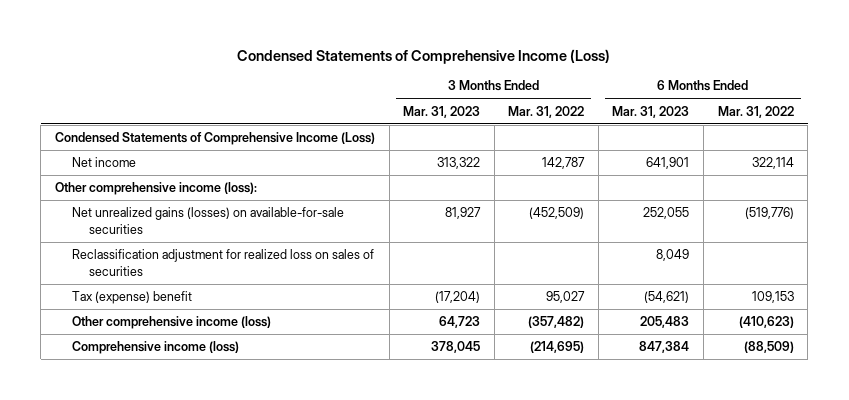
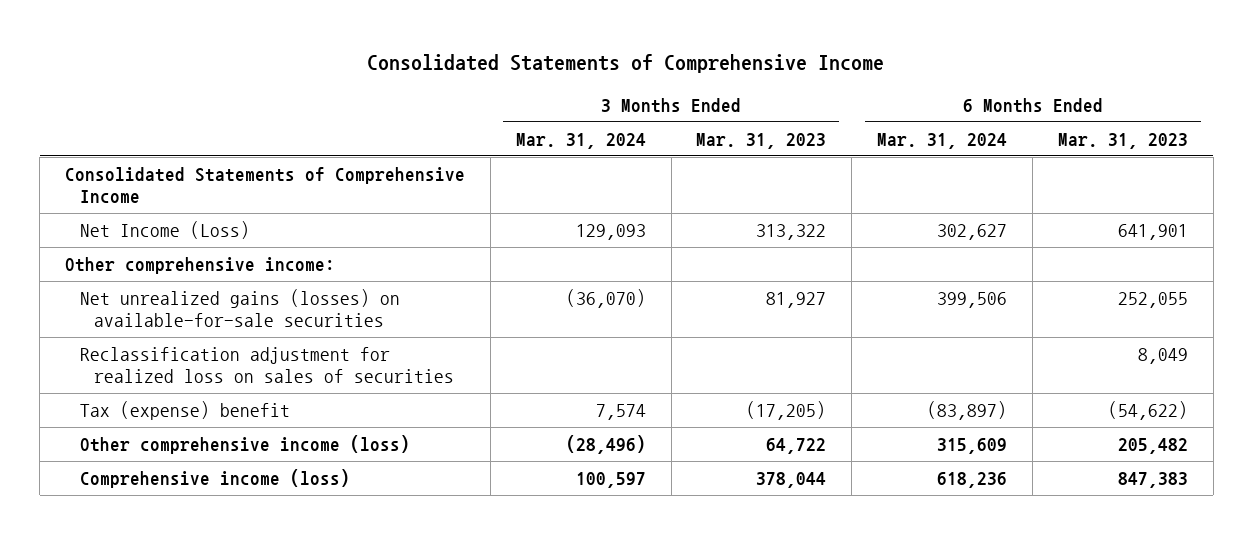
[237,48,611,64] Condensed Statements of Comprehensive Income (Loss) -> [367,53,885,73] Consolidated Statements of Comprehensive Income
[508,105,585,118] Mar. 31, 2022 -> none
[717,105,794,118] Mar. 31, 2022 -> none
none -> [515,132,646,149] Mar. 31, 2024
none -> [877,132,1008,149] Mar. 31, 2024
[55,132,376,146] Condensed Statements of Comprehensive Income (Loss) -> [65,167,466,205] Consolidated Statements of Comprehensive Income
[71,157,136,168] Net income -> [79,221,250,240] Net Income (Loss)
[55,182,258,196] Other comprehensive income (loss): -> [65,257,336,275] Other comprehensive income:
[435,291,481,304] (17,204) -> [746,401,827,421] (17,205)
[644,291,690,304] (54,621) -> [1107,401,1188,421] (54,622)
[439,316,481,329] 64,723 -> [766,438,827,455] 64,722
[640,316,690,329] 205,483 -> [1117,438,1188,455] 205,482
[431,341,481,354] 378,045 -> [756,472,827,489] 378,044
[639,341,690,354] 847,384 -> [1117,472,1188,489] 847,383

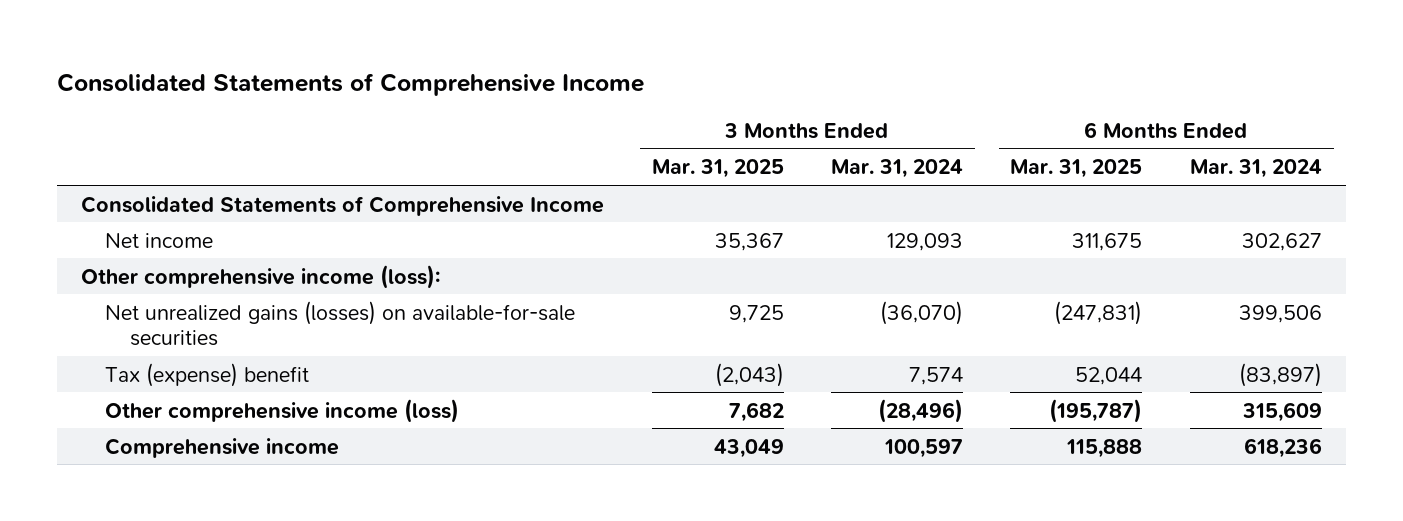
[696,132,827,149] Mar. 31, 2023 -> none
[1057,132,1188,149] Mar. 31, 2023 -> none
none -> [651,159,784,179] Mar. 31, 2025
none -> [1010,159,1143,179] Mar. 31, 2025
[79,221,250,240] Net Income (Loss) -> [105,232,214,248] Net income
[65,257,336,275] Other comprehensive income: -> [81,264,441,289] Other comprehensive income (loss):
[79,347,455,384] Reclassification adjustment for realized loss on sales of securities -> none
[79,469,350,489] Comprehensive income (loss) -> [105,437,340,458] Comprehensive income

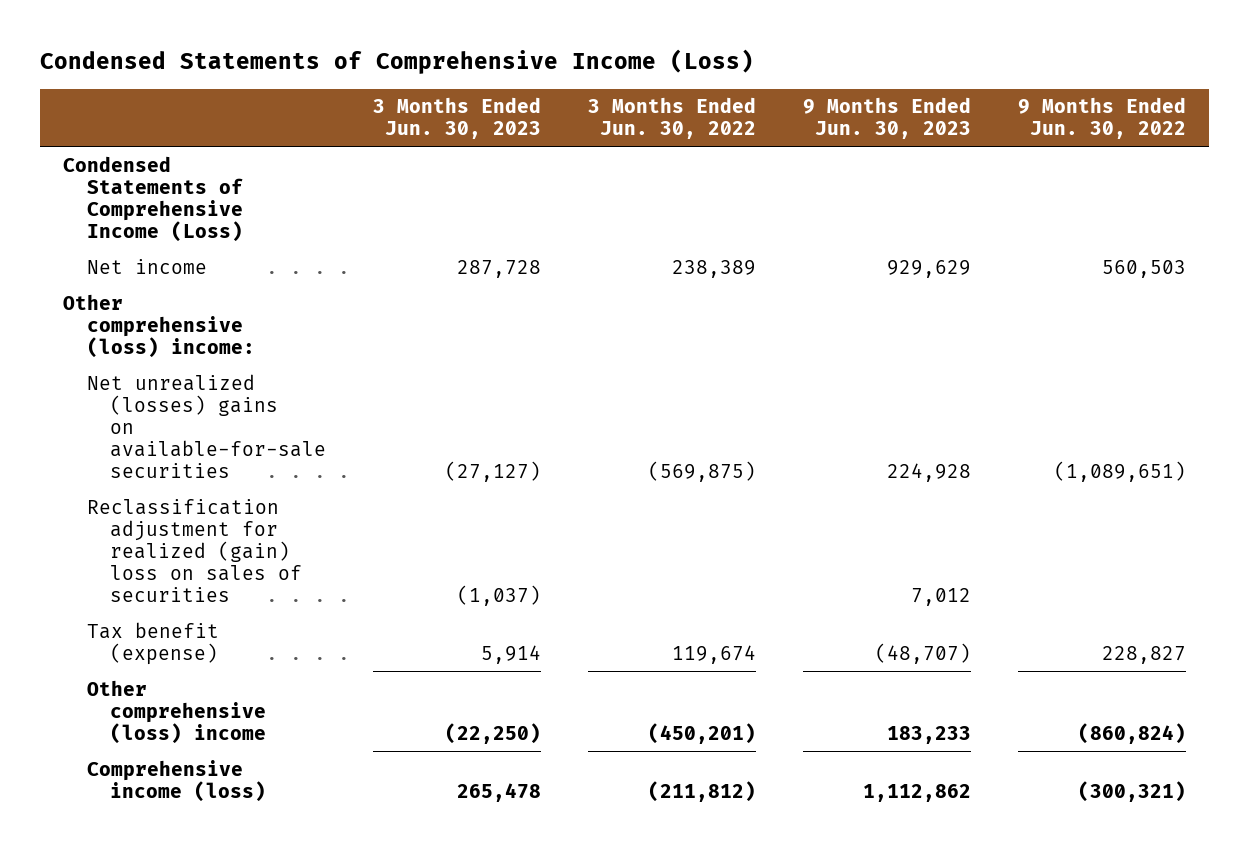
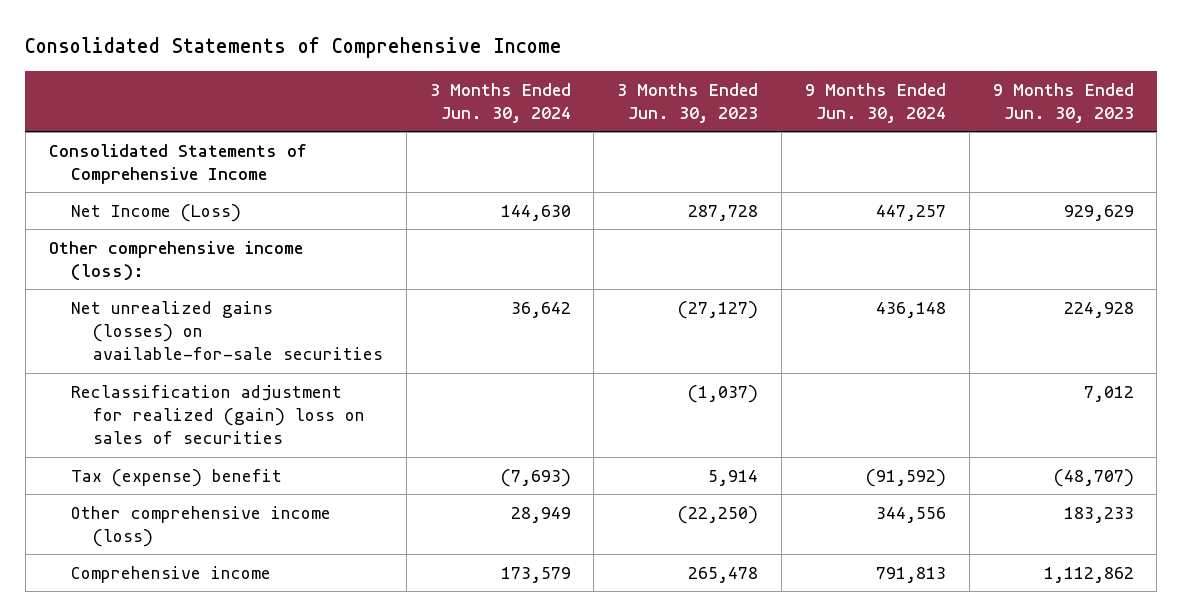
[39,49,754,75] Condensed Statements of Comprehensive Income (Loss) -> [25,37,563,59] Consolidated Statements of Comprehensive Income
[587,97,756,140] 3 Months Ended Jun. 30, 2022 -> none
[1017,97,1186,140] 9 Months Ended Jun. 30, 2022 -> none
none -> [429,82,571,124] 3 Months Ended Jun. 30, 2024
none -> [804,82,946,124] 9 Months Ended Jun. 30, 2024
[63,155,243,242] Condensed Statements of Comprehensive Income (Loss) -> [48,143,307,184] Consolidated Statements of Comprehensive Income
[86,258,207,274] Net income -> [70,203,241,222] Net Income (Loss)
[63,293,255,358] Other comprehensive (loss) income: -> [48,240,303,281] Other comprehensive income (loss):
[86,373,327,479] Net unrealized (losses) gains on available-for-sale securities -> [70,300,383,361] Net unrealized gains (losses) on available-for-sale securities
[86,621,219,665] Tax benefit (expense) -> [70,468,282,487] Tax (expense) benefit
[86,679,267,744] Other comprehensive (loss) income -> [70,505,331,547] Other comprehensive income (loss)
[86,759,267,802] Comprehensive income (loss) -> [70,565,271,583] Comprehensive income

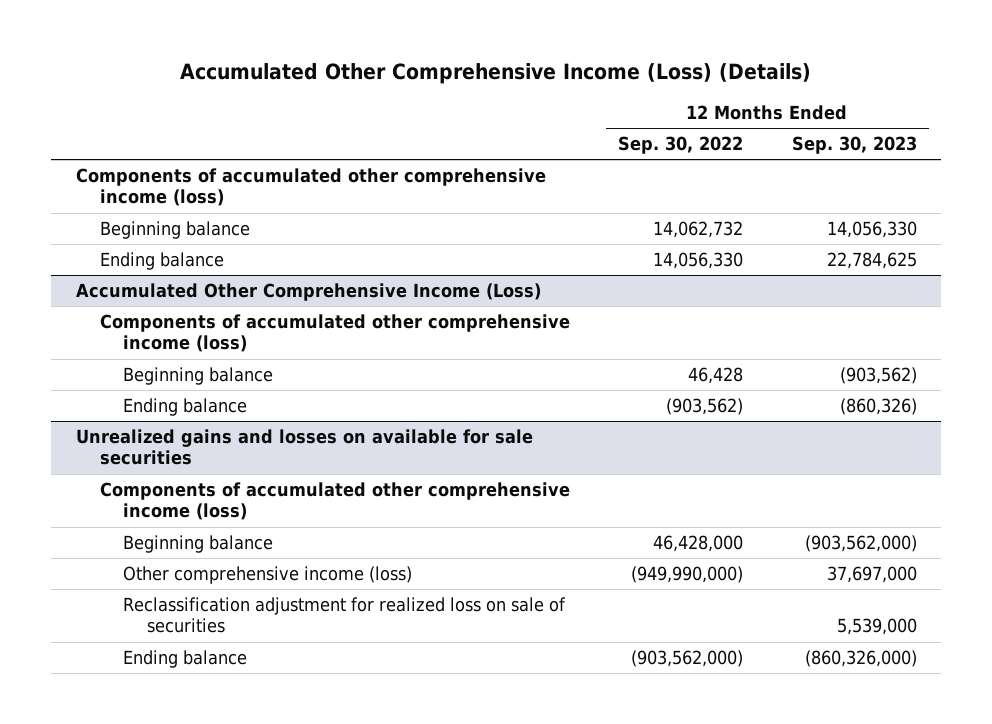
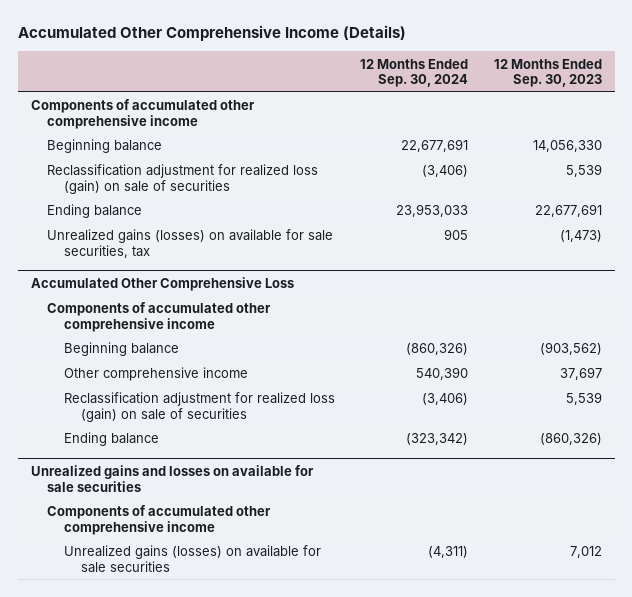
[180,63,812,85] Accumulated Other Comprehensive Income (Loss) (Details) -> [17,25,406,42] Accumulated Other Comprehensive Income (Details)
[618,136,744,155] Sep. 30, 2022 -> none
none -> [360,58,469,88] 12 Months Ended Sep. 30, 2024
[75,168,546,207] Components of accumulated other comprehensive income (loss) -> [30,99,255,129] Components of accumulated other comprehensive income
none -> [47,164,319,194] Reclassification adjustment for realized loss (gain) on sale of securities
[826,252,917,270] 22,784,625 -> [534,204,602,218] 22,677,691
none -> [47,229,334,258] Unrealized gains (losses) on available for sale securities, tax
[75,283,541,302] Accumulated Other Comprehensive Income (Loss) -> [30,277,294,292] Accumulated Other Comprehensive Loss
[99,314,570,353] Components of accumulated other comprehensive income (loss) -> [47,302,272,332] Components of accumulated other comprehensive income
none -> [63,367,248,382] Other comprehensive income
none -> [63,392,335,422] Reclassification adjustment for realized loss (gain) on sale of securities
[123,535,274,554] Beginning balance -> none
[123,566,413,585] Other comprehensive income (loss) -> none
[123,597,567,634] Reclassification adjustment for realized loss on sale of securities -> none
[123,650,248,669] Ending balance -> none
[99,482,570,521] Components of accumulated other comprehensive income (loss) -> [47,505,272,535] Components of accumulated other comprehensive income
none -> [63,545,321,573] Unrealized gains (losses) on available for sale securities

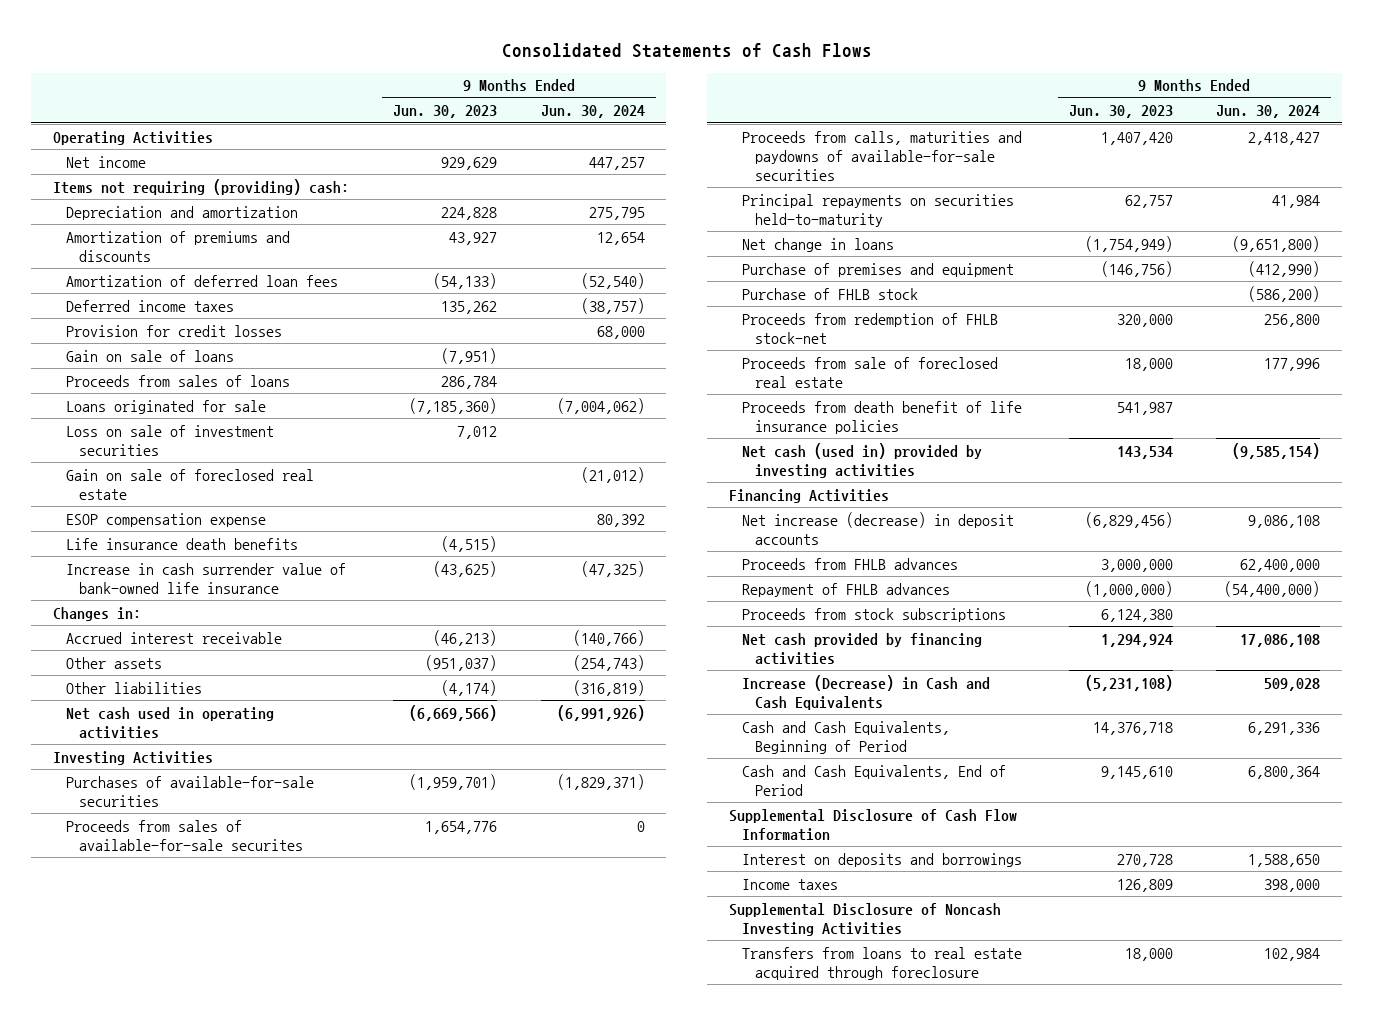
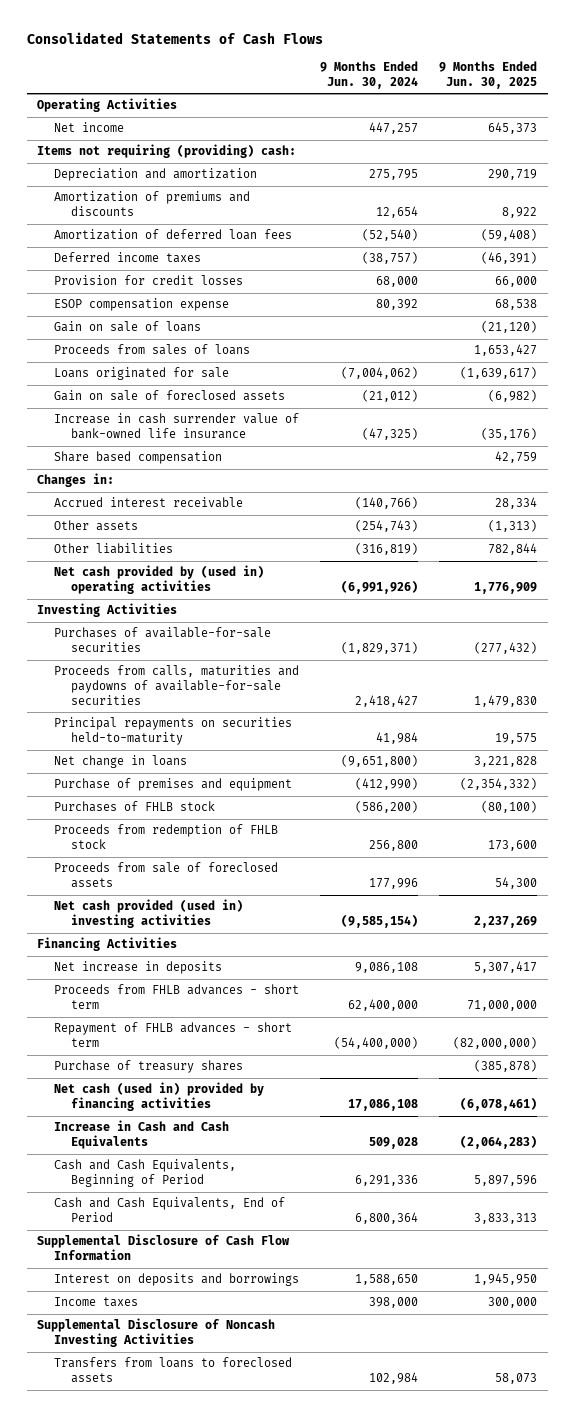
[392,105,497,119] Jun. 30, 2023 -> none
none -> [439,61,538,90] 9 Months Ended Jun. 30, 2025
[66,512,267,527] ESOP compensation expense -> [53,298,229,312] ESOP compensation expense
[66,424,275,456] Loss on sale of investment securities -> none
[66,537,299,550] Life insurance death benefits -> none
[66,468,315,500] Gain on sale of foreclosed real estate -> [53,390,285,402] Gain on sale of foreclosed assets
none -> [53,451,222,465] Share based compensation
[66,706,275,739] Net cash used in operating activities -> [53,565,264,595] Net cash provided by (used in) operating activities
[66,819,304,851] Proceeds from sales of available-for-sale securites -> none
[741,400,1022,434] Proceeds from death benefit of life insurance policies -> none
[741,287,918,300] Purchase of FHLB stock -> [53,801,215,813] Purchases of FHLB stock
[741,312,998,344] Proceeds from redemption of FHLB stock-net -> [53,824,278,850] Proceeds from redemption of FHLB stock
[741,356,998,388] Proceeds from sale of foreclosed real estate -> [53,862,278,889] Proceeds from sale of foreclosed assets
[741,442,982,478] Net cash (used in) provided by investing activities -> [53,899,243,929] Net cash provided (used in) investing activities
[741,607,1006,622] Proceeds from stock subscriptions -> none
[741,511,1014,545] Net increase (decrease) in deposit accounts -> [53,961,222,975] Net increase in deposits
[741,557,958,570] Proceeds from FHLB advances -> [53,984,299,1010] Proceeds from FHLB advances - short term
[741,582,950,597] Repayment of FHLB advances -> [53,1022,292,1048] Repayment of FHLB advances - short term
none -> [53,1060,243,1074] Purchase of treasury shares
[741,632,982,665] Net cash provided by financing activities -> [53,1082,264,1112] Net cash (used in) provided by financing activities
[741,674,990,710] Increase (Decrease) in Cash and Cash Equivalents -> [53,1120,229,1150] Increase in Cash and Cash Equivalents
[741,946,1022,980] Transfers from loans to real estate acquired through foreclosure -> [53,1357,292,1384] Transfers from loans to foreclosed assets

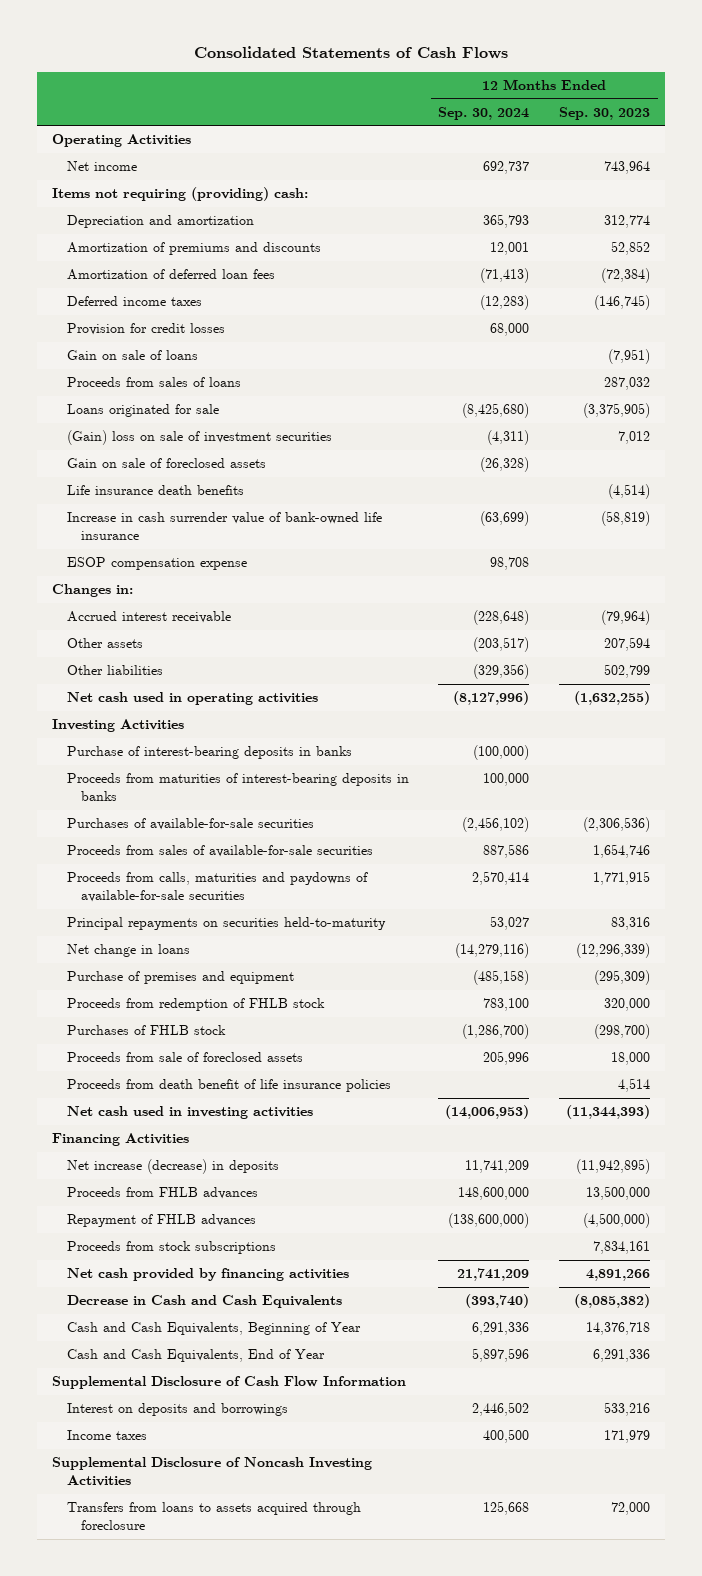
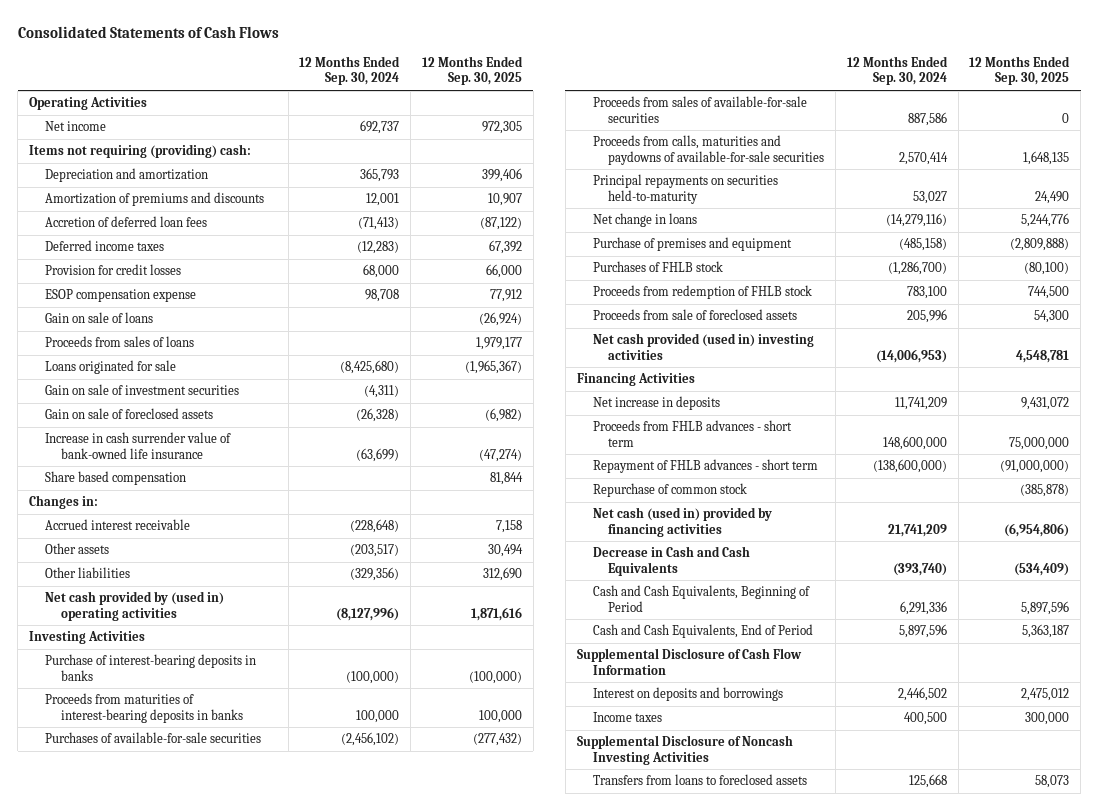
[559,106,651,120] Sep. 30, 2023 -> none
none -> [422,56,524,86] 12 Months Ended Sep. 30, 2025
[66,269,275,281] Amortization of deferred loan fees -> [45,216,208,228] Accretion of deferred loan fees
[66,557,247,571] ESOP compensation expense -> [45,289,197,303] ESOP compensation expense
[66,430,332,446] (Gain) loss on sale of investment securities -> [45,384,240,396] Gain on sale of investment securities
[66,485,244,496] Life insurance death benefits -> none
none -> [45,471,187,486] Share based compensation
[66,692,318,706] Net cash used in operating activities -> [45,591,225,621] Net cash provided by (used in) operating activities
[66,998,325,1012] Proceeds from redemption of FHLB stock -> [592,285,812,300] Proceeds from redemption of FHLB stock
[66,1079,391,1093] Proceeds from death benefit of life insurance policies -> none
[66,1106,313,1120] Net cash used in investing activities -> [592,333,814,360] Net cash provided (used in) investing activities
[66,1241,276,1255] Proceeds from stock subscriptions -> none
[66,1159,279,1175] Net increase (decrease) in deposits -> [592,396,720,411] Net increase in deposits
[66,1187,258,1200] Proceeds from FHLB advances -> [592,420,792,447] Proceeds from FHLB advances - short term
[66,1214,256,1228] Repayment of FHLB advances -> [592,459,818,474] Repayment of FHLB advances - short term
none -> [592,483,747,498] Repurchase of common stock
[66,1268,349,1282] Net cash provided by financing activities -> [592,507,772,537] Net cash (used in) provided by financing activities
[66,1322,361,1336] Cash and Cash Equivalents, Beginning of Year -> [592,585,810,612] Cash and Cash Equivalents, Beginning of Period
[66,1349,325,1363] Cash and Cash Equivalents, End of Year -> [592,624,813,639] Cash and Cash Equivalents, End of Period
[66,1502,361,1530] Transfers from loans to assets acquired through foreclosure -> [592,774,807,786] Transfers from loans to foreclosed assets

